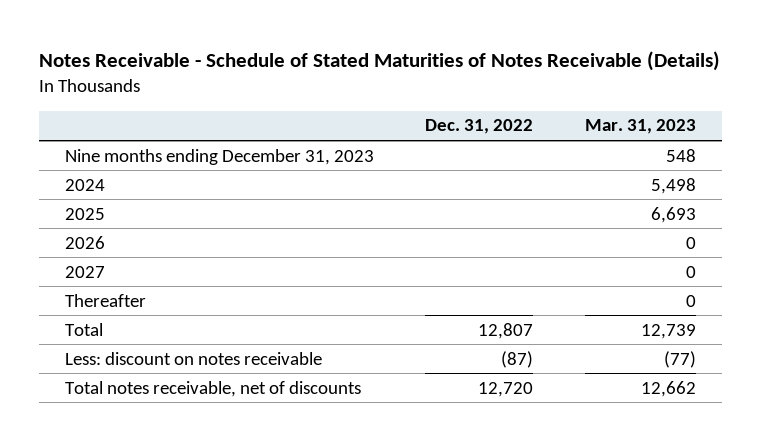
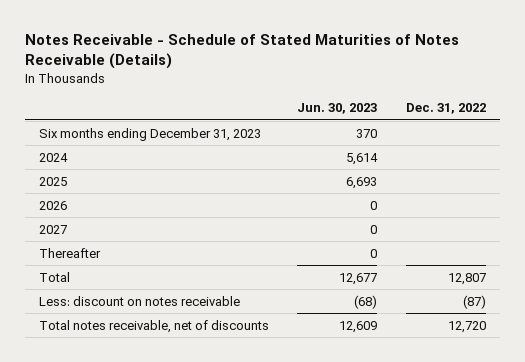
[585,119,697,135] Mar. 31, 2023 -> none
none -> [297,103,378,115] Jun. 30, 2023
[64,148,374,165] Nine months ending December 31, 2023 -> [38,127,261,141] Six months ending December 31, 2023

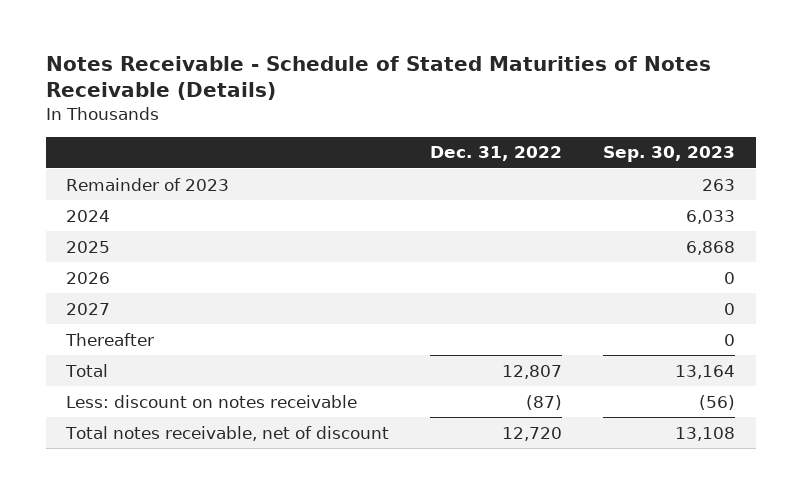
[297,103,378,115] Jun. 30, 2023 -> none
none -> [603,146,736,163] Sep. 30, 2023
[38,127,261,141] Six months ending December 31, 2023 -> [66,177,230,191] Remainder of 2023
[38,319,269,333] Total notes receivable, net of discounts -> [65,425,390,441] Total notes receivable, net of discount

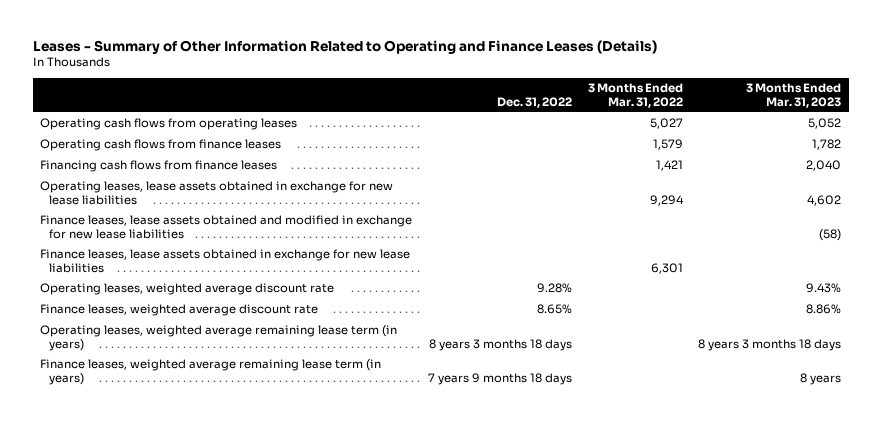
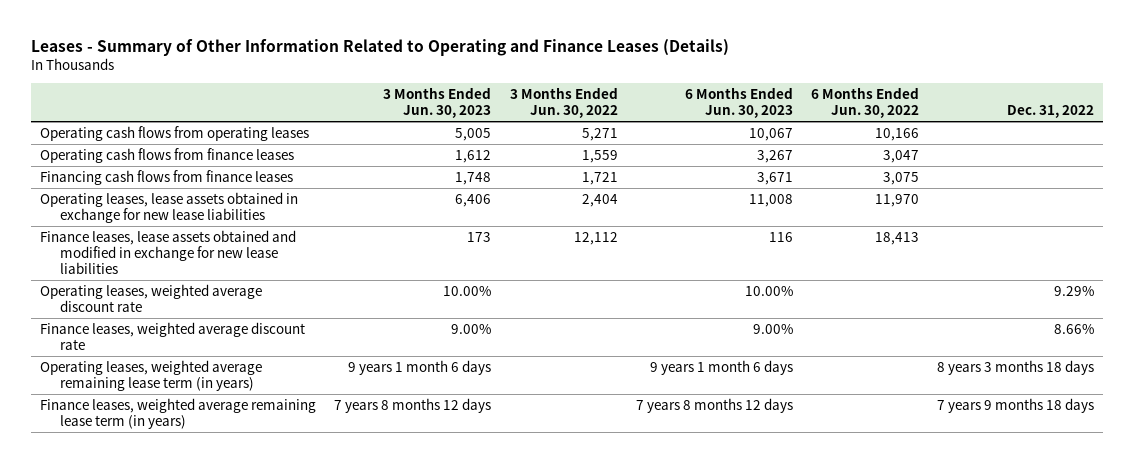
[587,83,683,108] 3 Months Ended Mar. 31, 2022 -> none
[746,83,842,108] 3 Months Ended Mar. 31, 2023 -> none
none -> [383,86,492,119] 3 Months Ended Jun. 30, 2023
none -> [509,86,618,119] 3 Months Ended Jun. 30, 2022
none -> [684,86,793,119] 6 Months Ended Jun. 30, 2023
none -> [811,86,920,119] 6 Months Ended Jun. 30, 2022
[40,249,411,274] Finance leases, lease assets obtained in exchange for new lease liabilities -> none
[537,283,573,294] 9.28% -> [1054,285,1095,296] 9.29%
[537,304,573,315] 8.65% -> [1054,323,1095,334] 8.66%

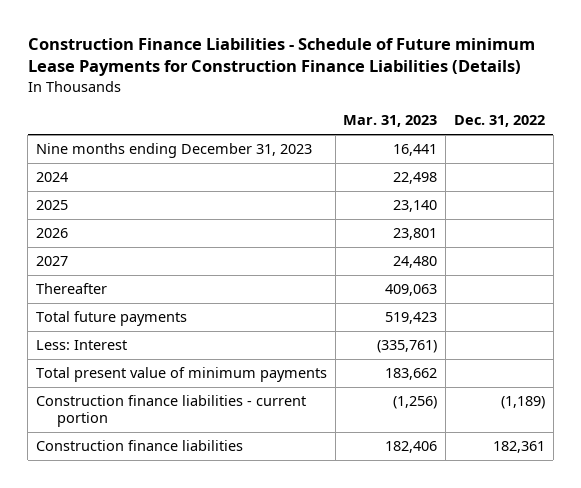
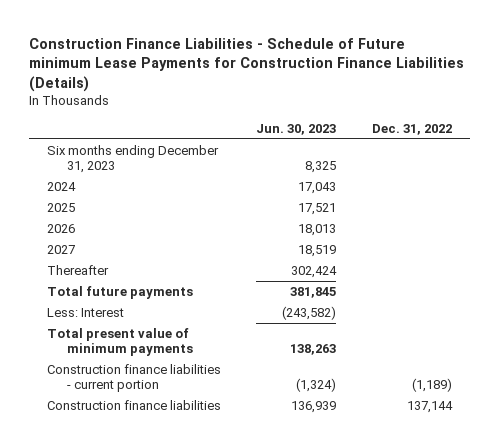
[343,115,438,128] Mar. 31, 2023 -> none
none -> [256,124,337,136] Jun. 30, 2023
[35,143,312,159] Nine months ending December 31, 2023 -> [46,144,219,174] Six months ending December 31, 2023
[493,441,546,454] 182,361 -> [407,400,454,413] 137,144

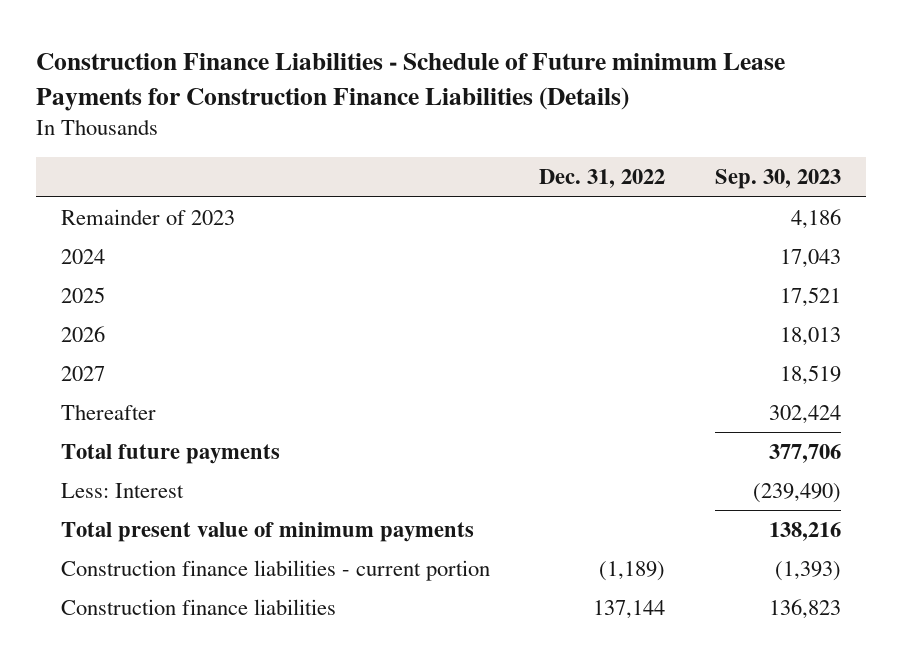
[256,124,337,136] Jun. 30, 2023 -> none
none -> [714,169,841,190] Sep. 30, 2023
[46,144,219,174] Six months ending December 31, 2023 -> [60,209,235,226] Remainder of 2023

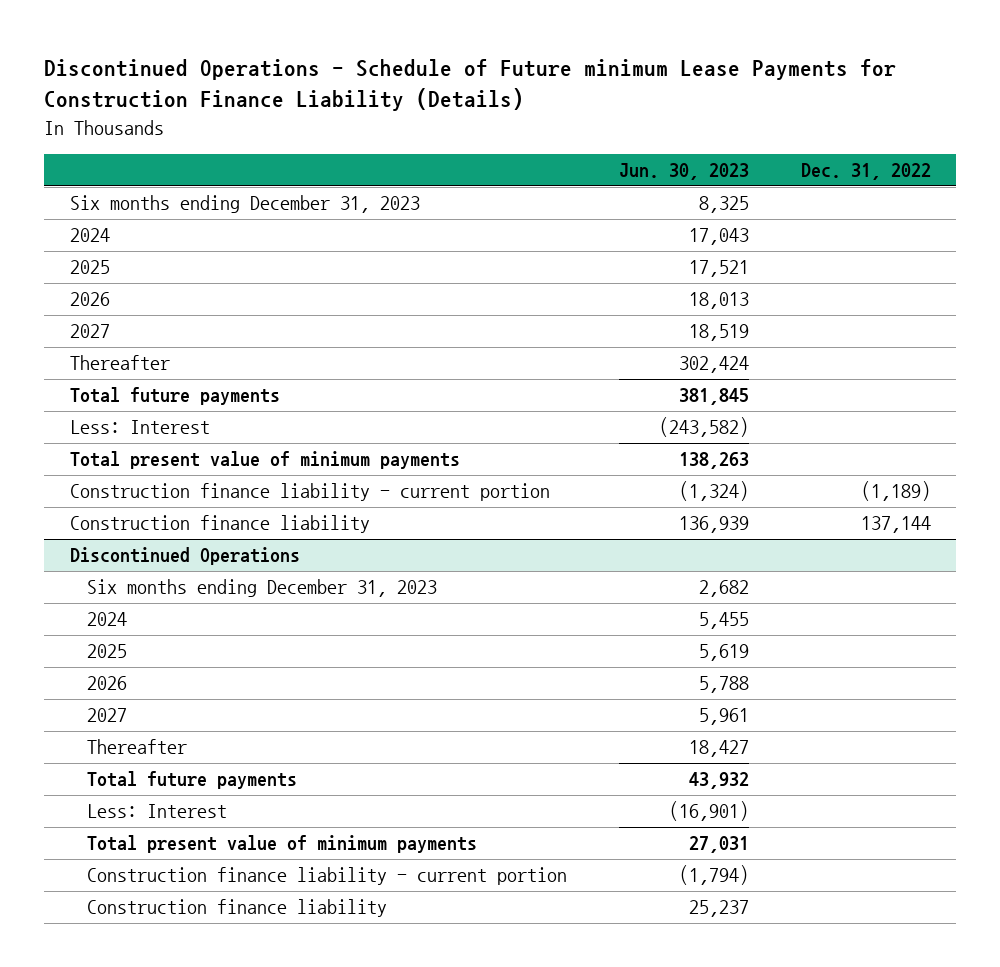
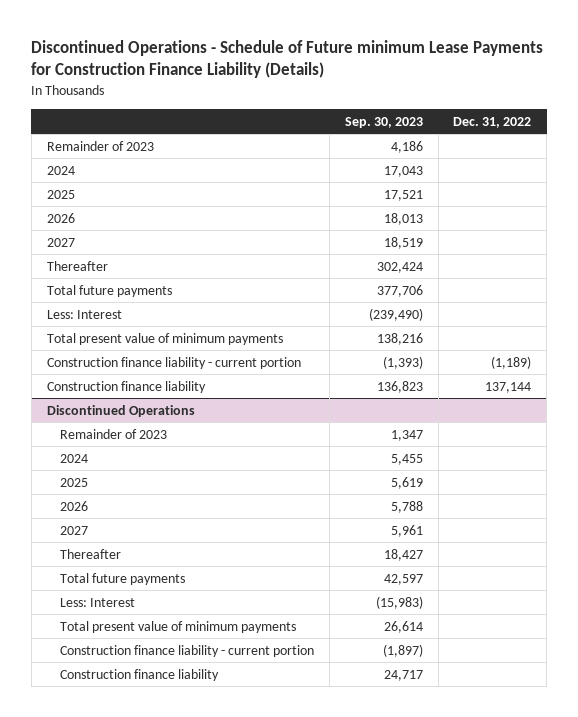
[618,163,749,181] Jun. 30, 2023 -> none
none -> [344,116,423,128] Sep. 30, 2023
[69,195,420,214] Six months ending December 31, 2023 -> [46,140,154,151] Remainder of 2023
[87,579,438,598] Six months ending December 31, 2023 -> [60,428,168,439] Remainder of 2023

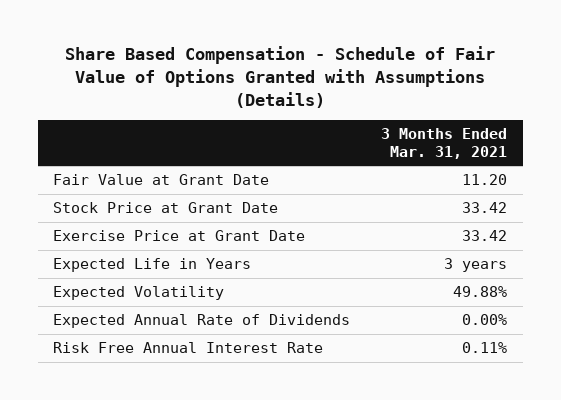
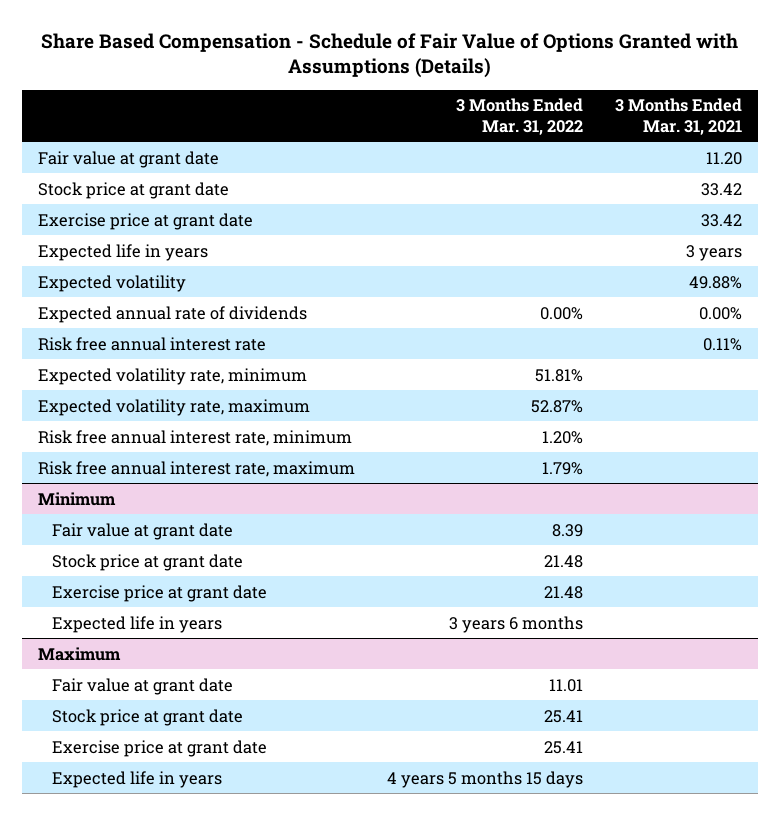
none -> [455,98,583,135] 3 Months Ended Mar. 31, 2022
[53,174,270,186] Fair Value at Grant Date -> [37,150,219,168] Fair value at grant date
[53,202,279,214] Stock Price at Grant Date -> [37,181,229,199] Stock price at grant date
[53,230,306,242] Exercise Price at Grant Date -> [37,212,253,230] Exercise price at grant date
[53,258,252,273] Expected Life in Years -> [37,243,208,261] Expected life in years
[53,286,225,301] Expected Volatility -> [37,274,186,292] Expected volatility
[53,314,351,329] Expected Annual Rate of Dividends -> [37,305,307,323] Expected annual rate of dividends
[53,342,324,354] Risk Free Annual Interest Rate -> [37,336,266,351] Risk free annual interest rate
none -> [37,367,307,385] Expected volatility rate, minimum
none -> [37,398,310,416] Expected volatility rate, maximum
none -> [37,429,352,446] Risk free annual interest rate, minimum
none -> [37,460,355,477] Risk free annual interest rate, maximum
none -> [37,491,116,506] Minimum
none -> [52,522,234,540] Fair value at grant date
none -> [52,553,244,571] Stock price at grant date
none -> [52,584,268,602] Exercise price at grant date
none -> [52,615,223,633] Expected life in years
none -> [37,646,121,661] Maximum
none -> [52,677,234,695] Fair value at grant date
none -> [52,708,244,726] Stock price at grant date
none -> [52,739,268,757] Exercise price at grant date
none -> [52,770,223,788] Expected life in years

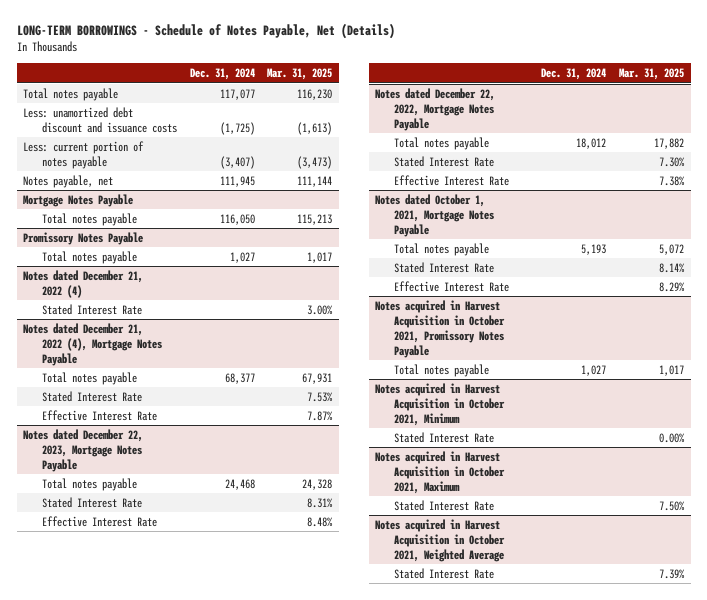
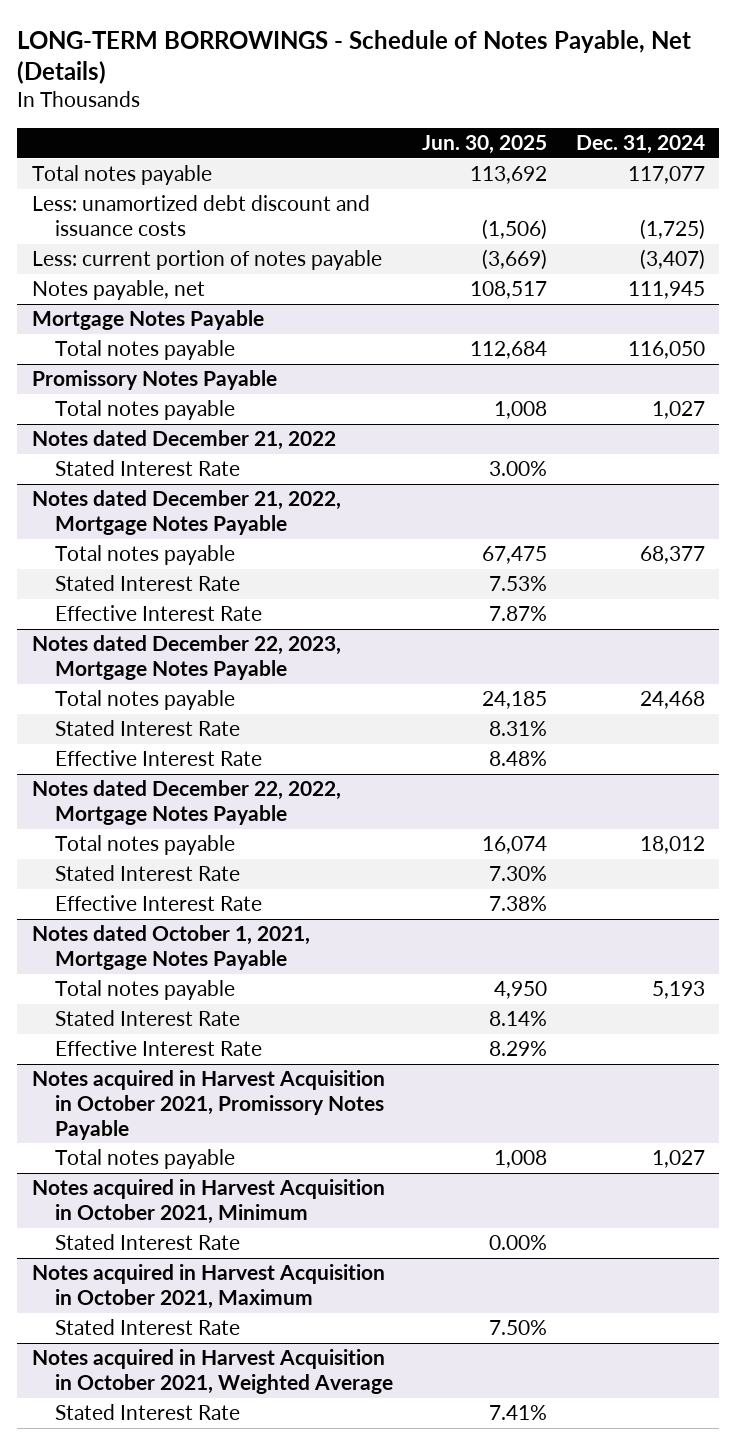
[267,68,333,81] Mar. 31, 2025 -> none
none -> [422,134,548,154] Jun. 30, 2025
[23,269,144,298] Notes dated December 21, 2022 (4) -> [31,430,336,451] Notes dated December 21, 2022
[23,322,162,366] Notes dated December 21, 2022 (4), Mortgage Notes Payable -> [31,490,341,535] Notes dated December 21, 2022, Mortgage Notes Payable

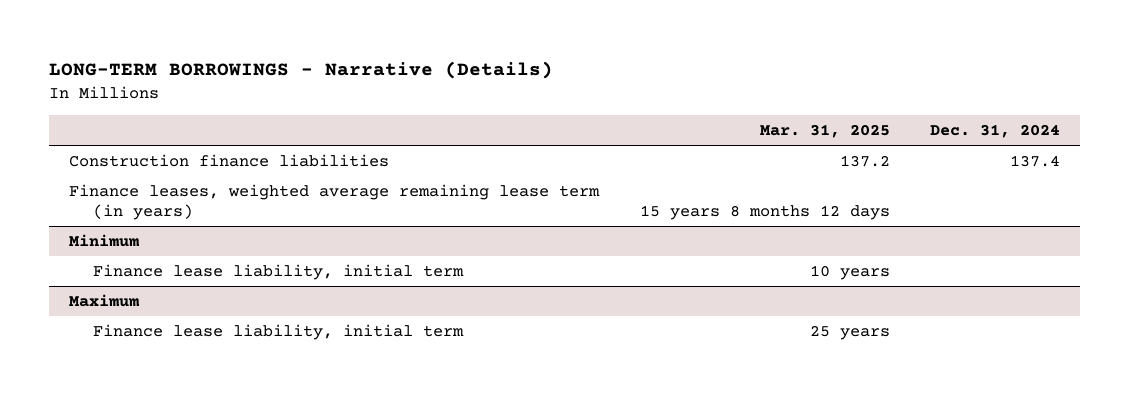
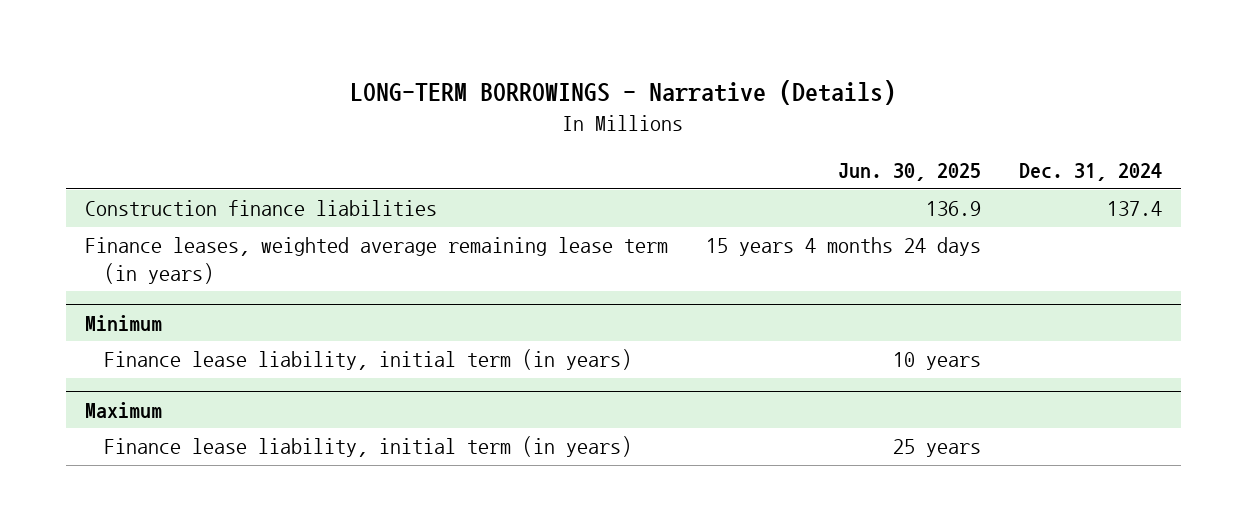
[759,123,890,138] Mar. 31, 2025 -> none
none -> [837,163,981,182] Jun. 30, 2025
[92,264,464,281] Finance lease liability, initial term -> [103,349,632,371] Finance lease liability, initial term (in years)
[92,324,464,341] Finance lease liability, initial term -> [103,436,632,458] Finance lease liability, initial term (in years)

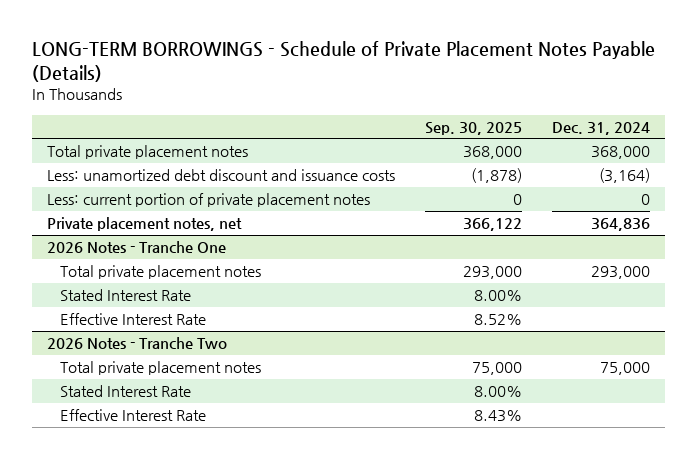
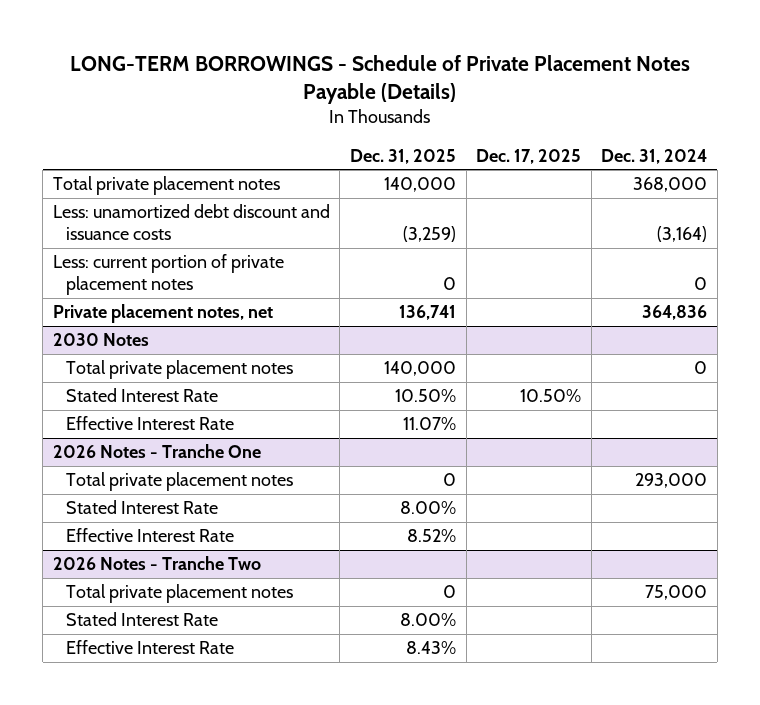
[425,121,523,135] Sep. 30, 2025 -> none
none -> [350,148,457,164] Dec. 31, 2025
none -> [476,148,582,164] Dec. 17, 2025
none -> [52,333,149,347] 2030 Notes
none -> [66,360,294,380] Total private placement notes
none -> [66,388,219,403] Stated Interest Rate
none -> [66,416,235,431] Effective Interest Rate

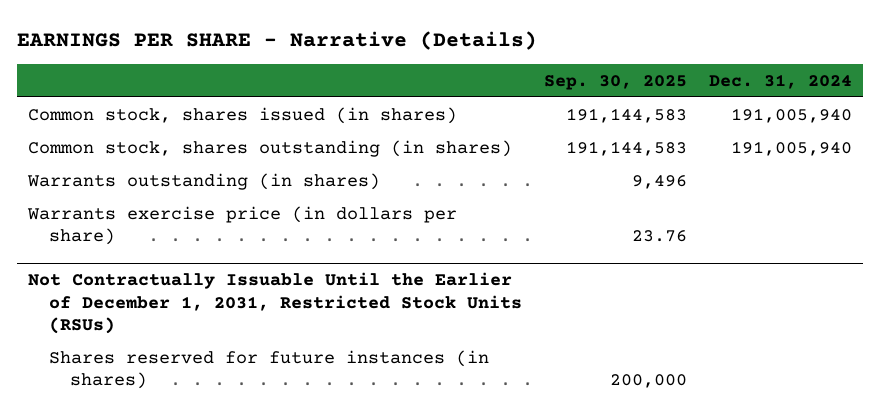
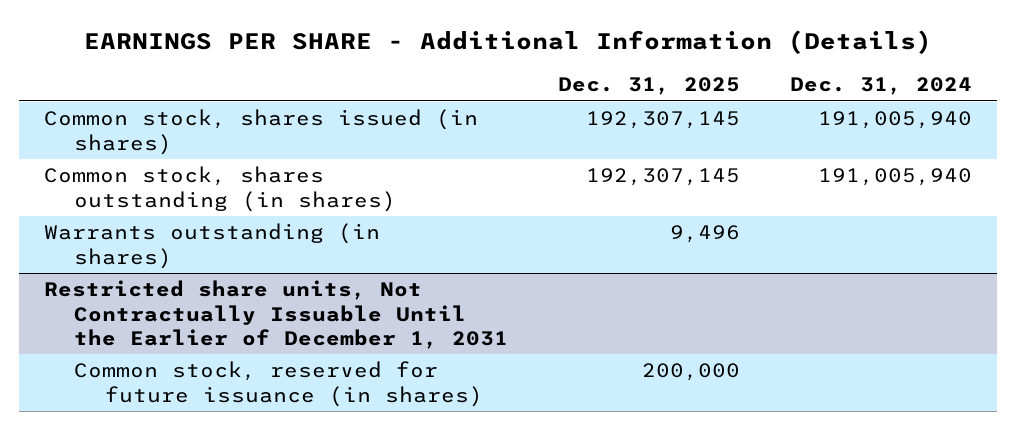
[16,30,537,50] EARNINGS PER SHARE - Narrative (Details) -> [83,30,932,55] EARNINGS PER SHARE - Additional Information (Details)
[543,75,687,91] Sep. 30, 2025 -> none
none -> [557,77,740,96] Dec. 31, 2025
[26,205,457,246] Warrants exercise price (in dollars per share) -> none
[27,272,522,335] Not Contractually Issuable Until the Earlier of December 1, 2031, Restricted Stock Units (RSUs) -> [43,279,509,350] Restricted share units, Not Contractually Issuable Until the Earlier of December 1, 2031
[48,349,489,390] Shares reserved for future instances (in shares) -> [74,360,483,407] Common stock, reserved for future issuance (in shares)

